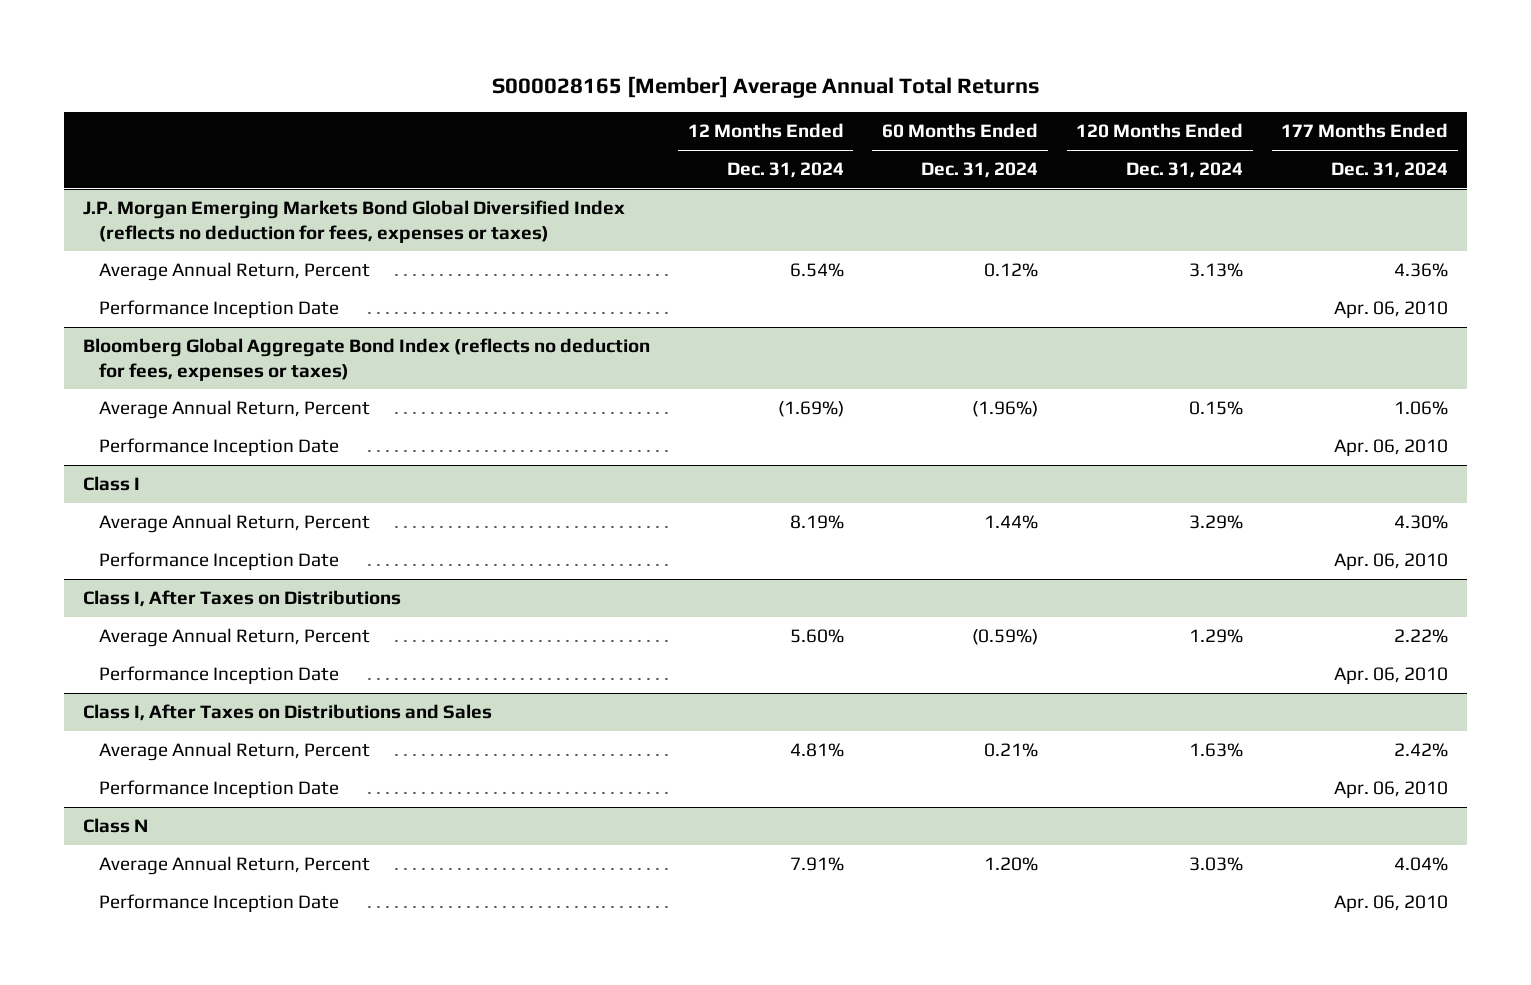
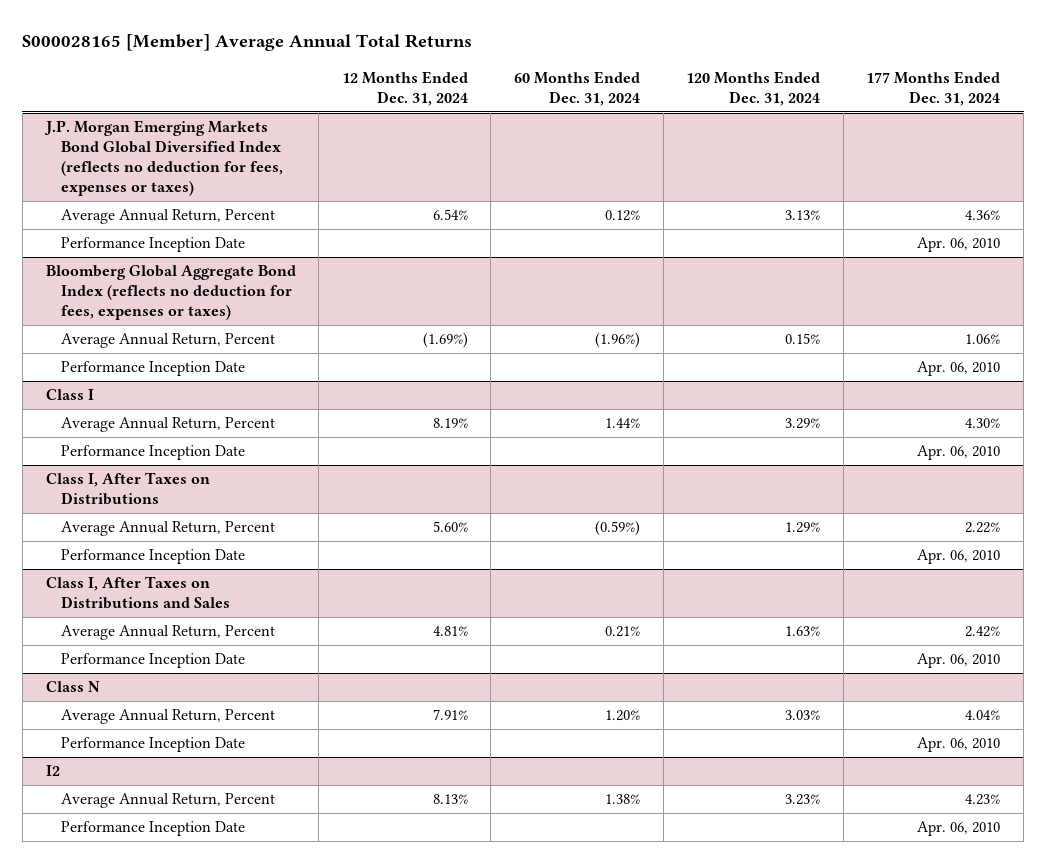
none -> [45,765,60,777] I2
none -> [60,793,275,809] Average Annual Return, Percent
none -> [60,821,245,837] Performance Inception Date

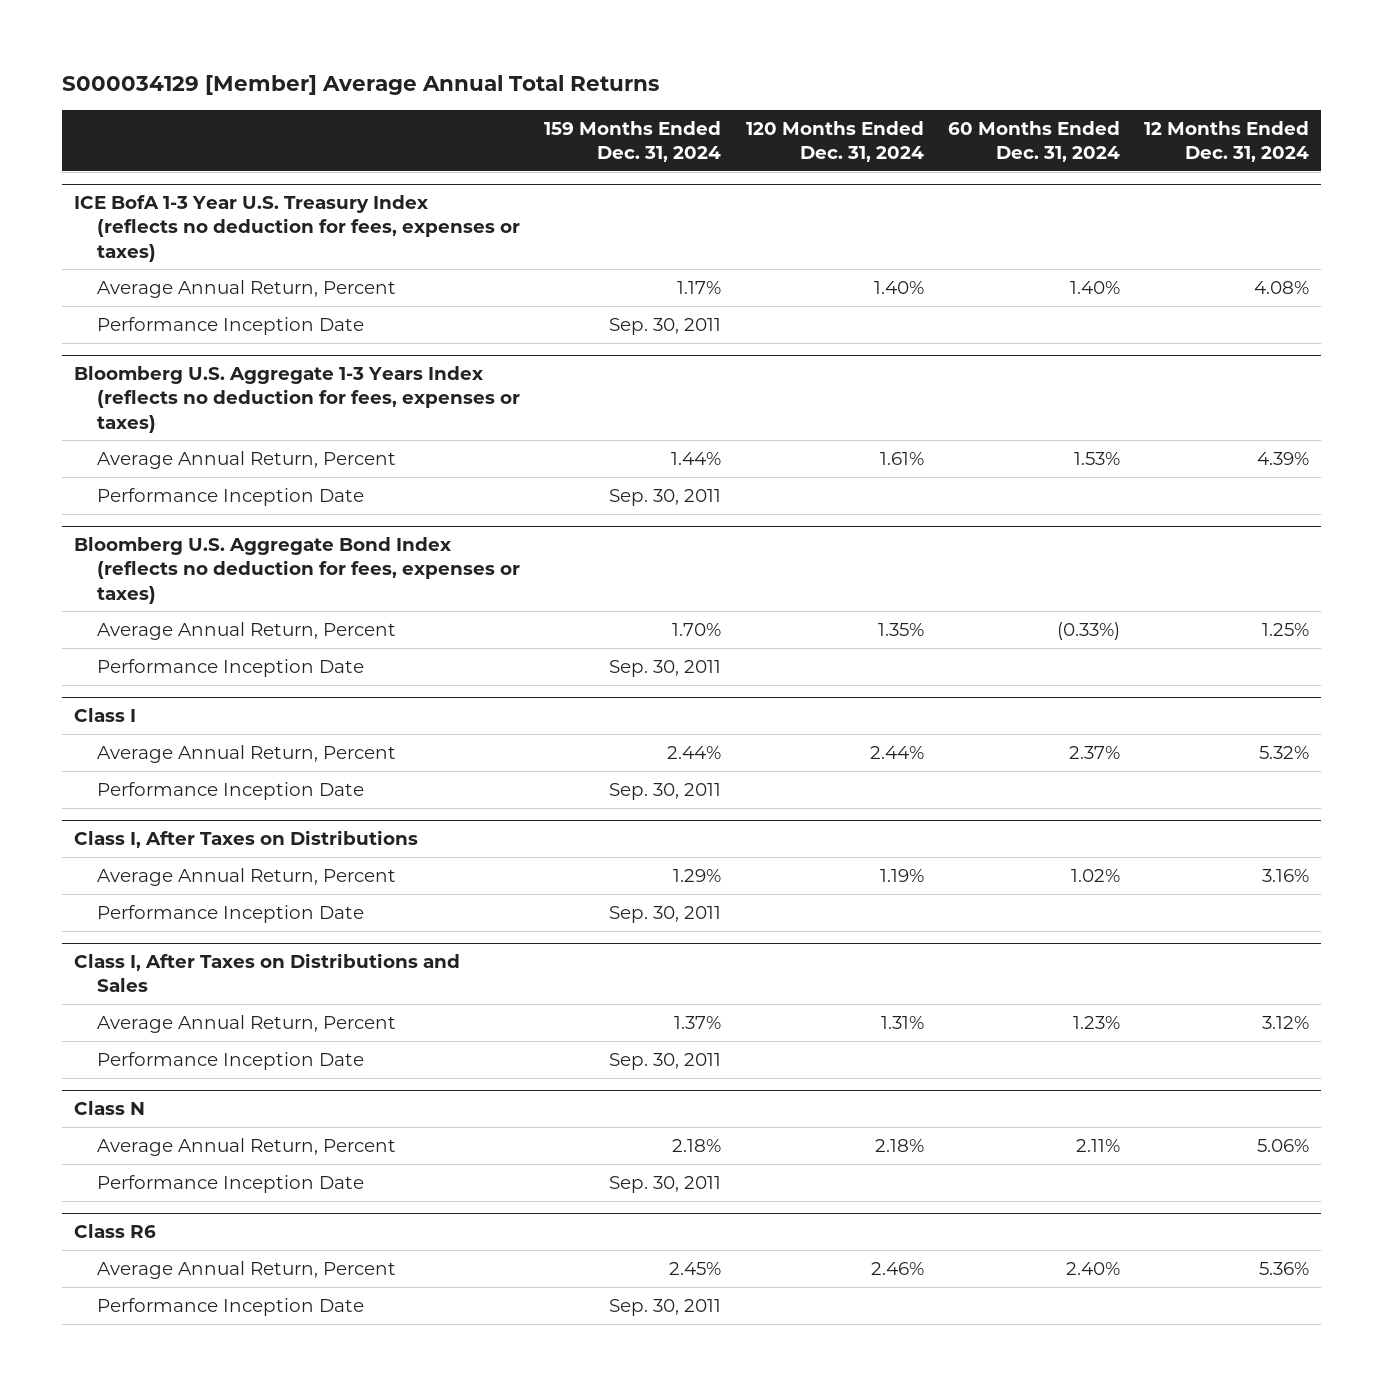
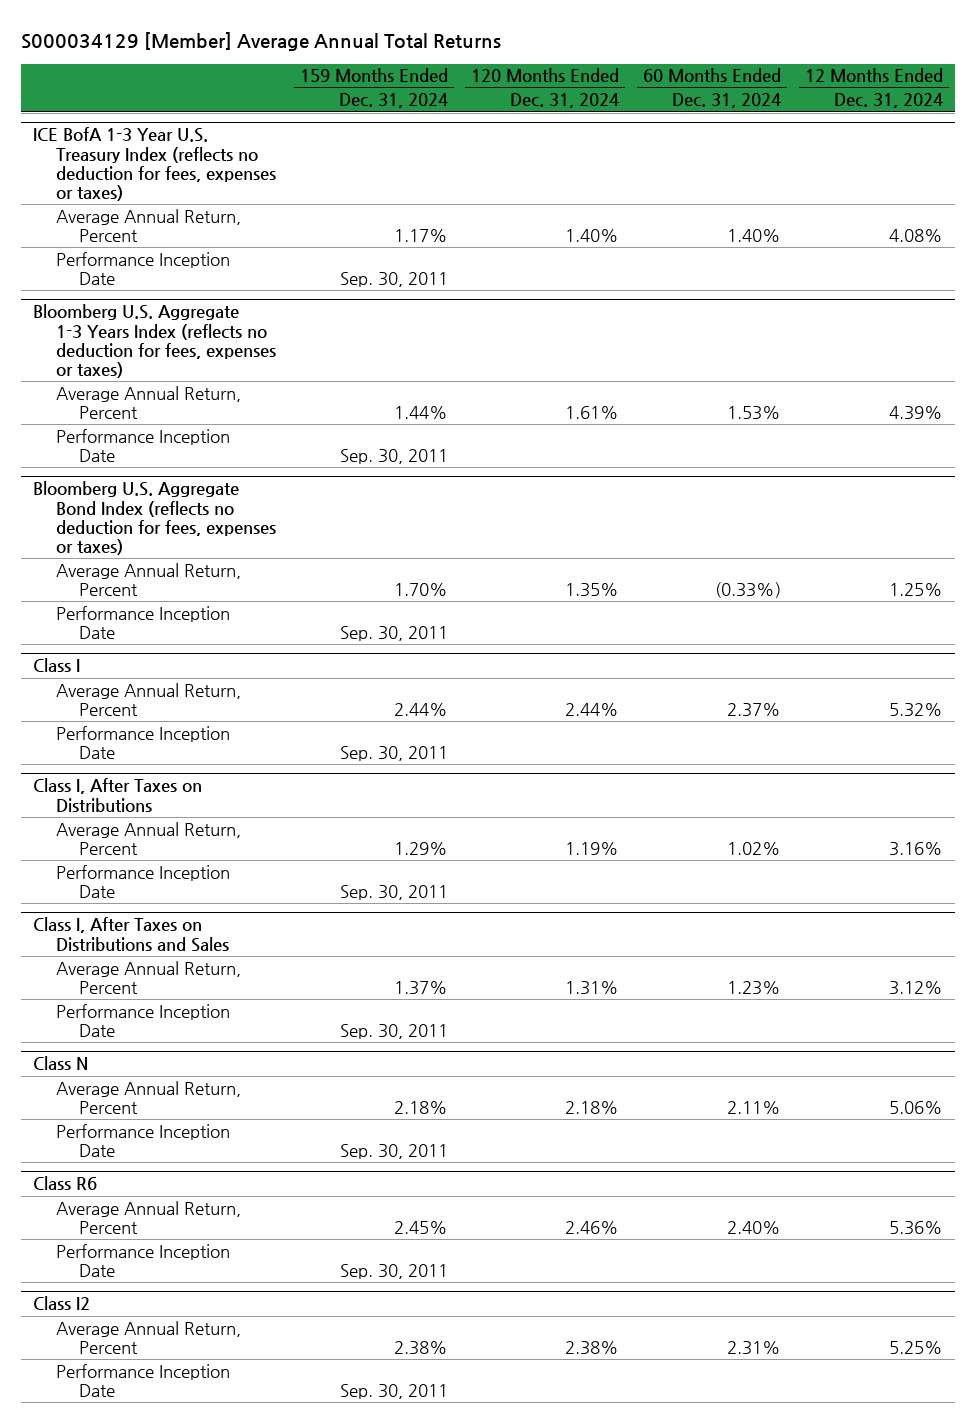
none -> [33,1296,91,1311] Class I2
none -> [55,1320,241,1355] Average Annual Return, Percent
none -> [55,1363,230,1398] Performance Inception Date

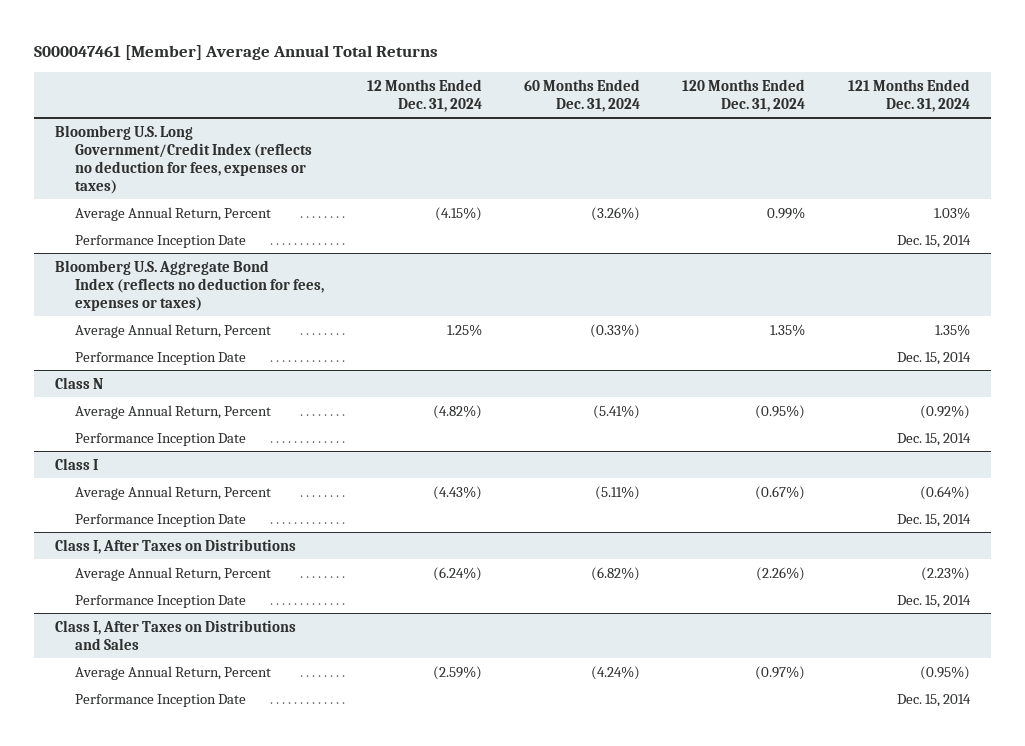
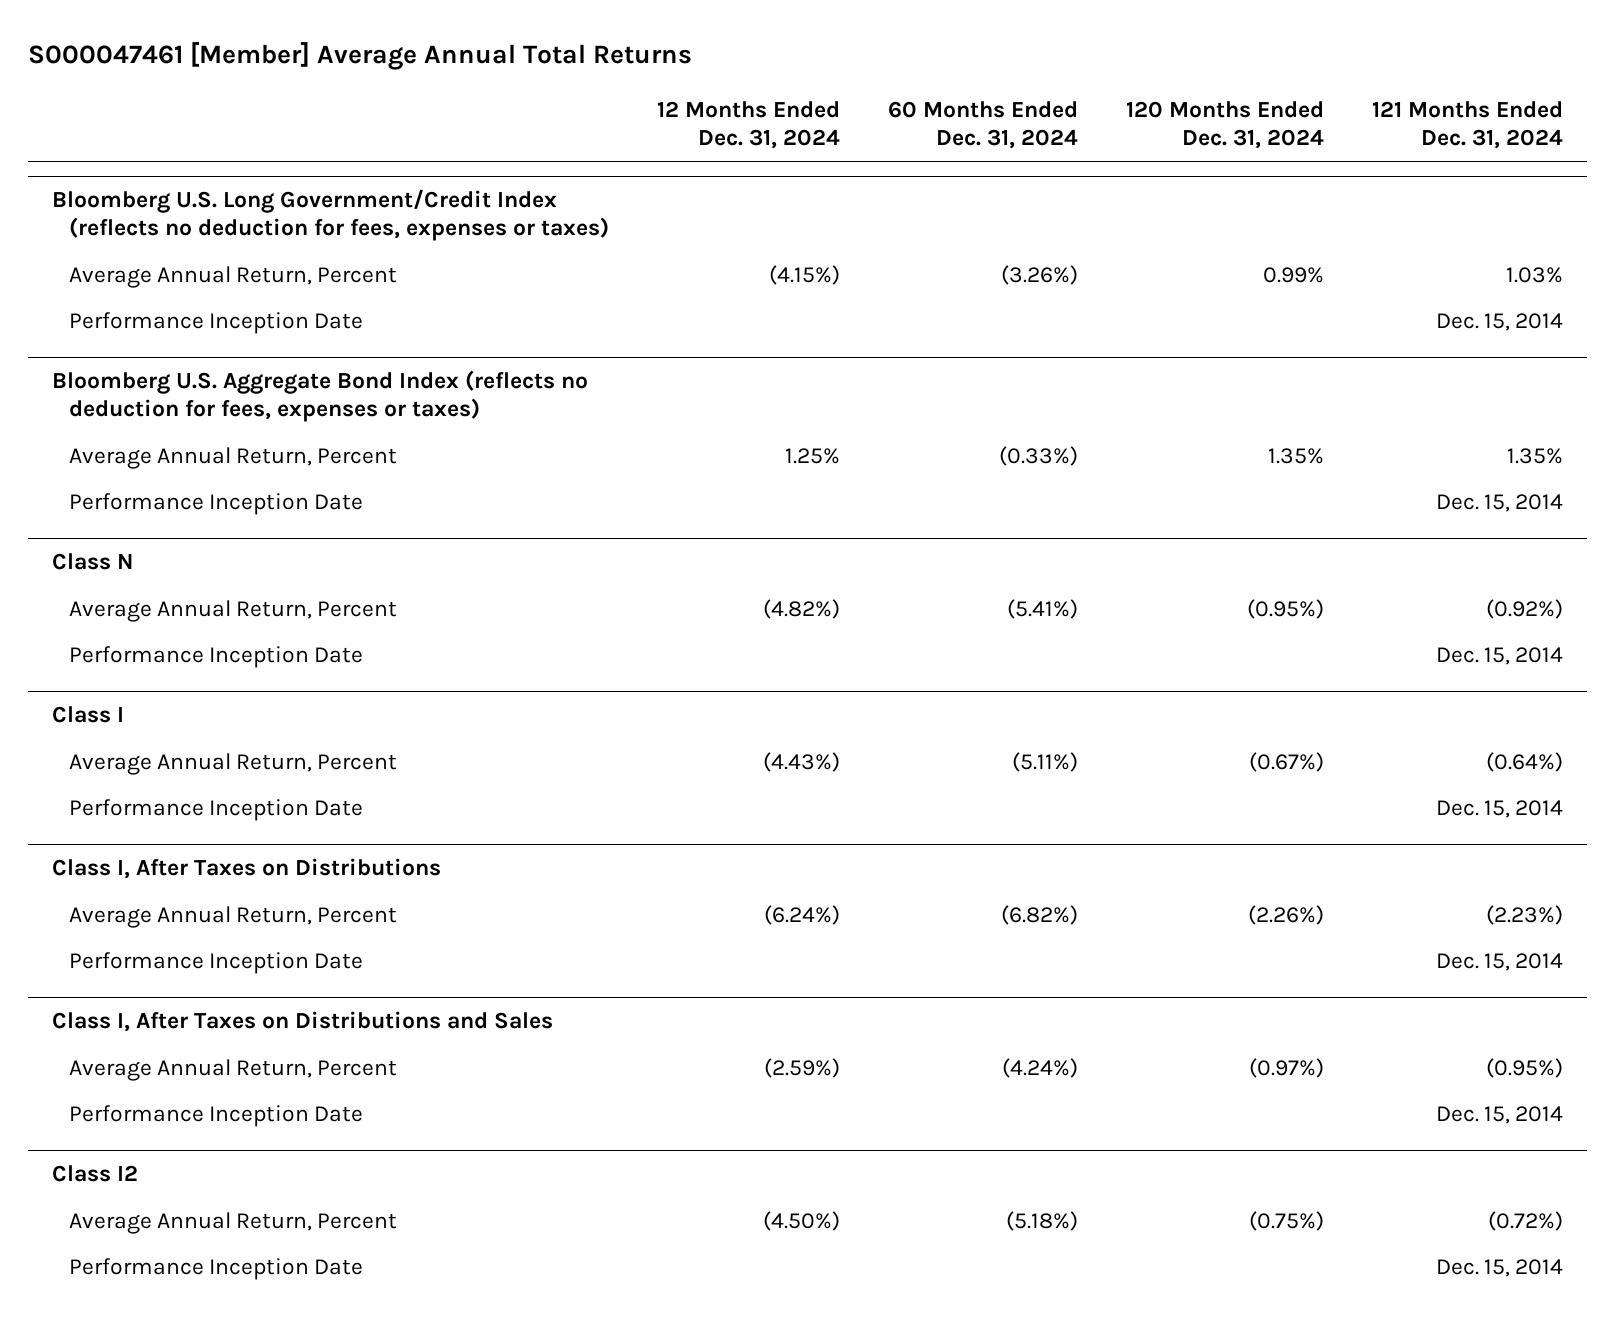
none -> [51,1164,138,1182] Class I2
none -> [68,1211,397,1234] Average Annual Return, Percent
none -> [68,1257,363,1280] Performance Inception Date

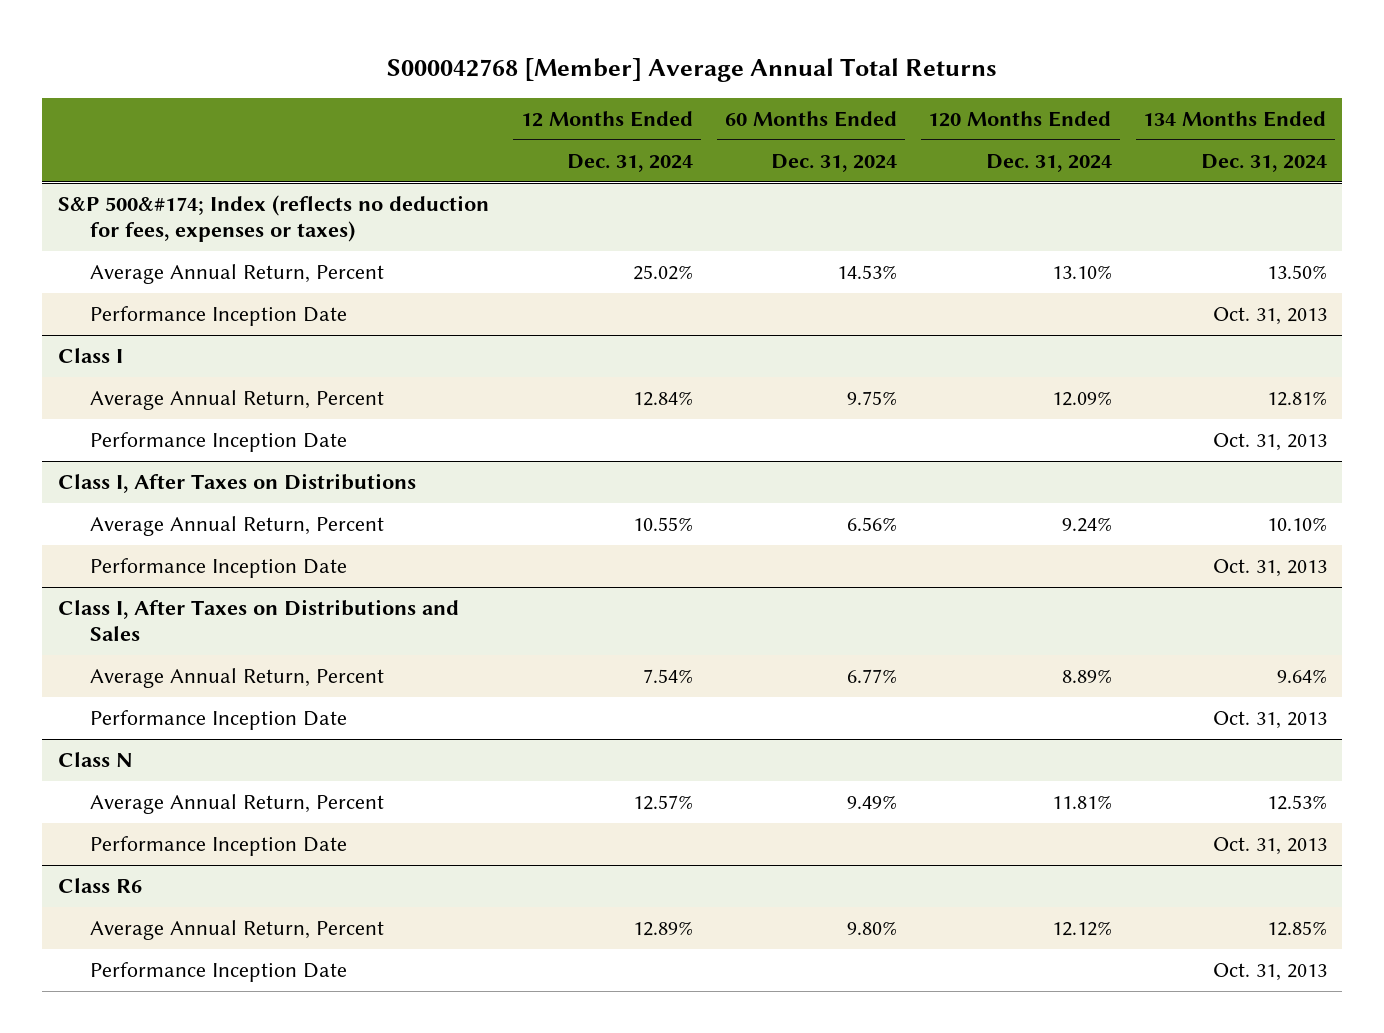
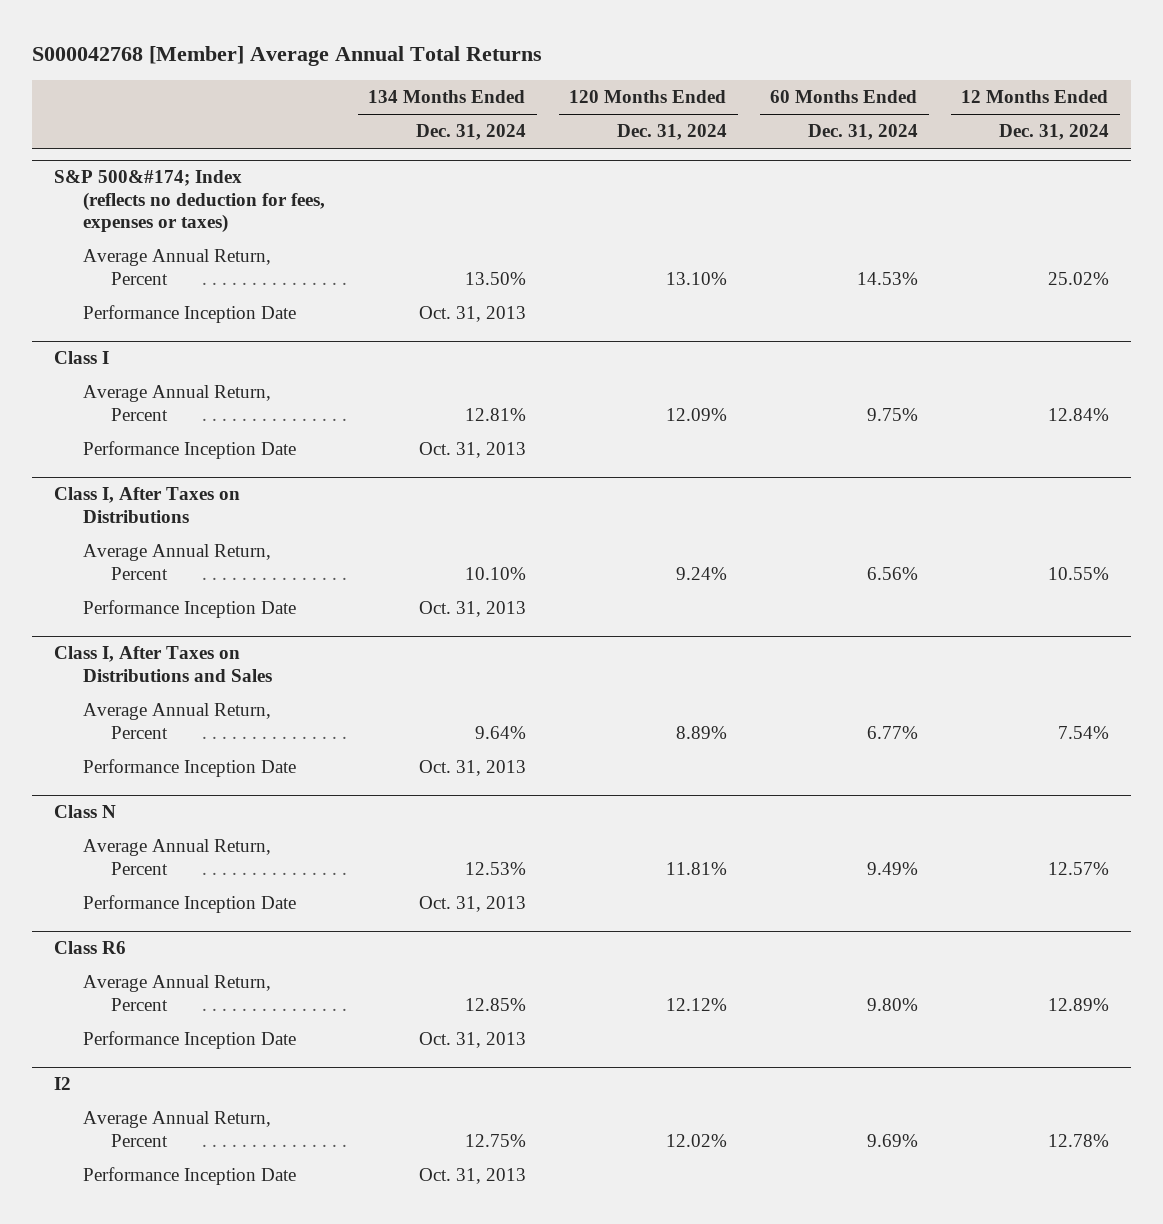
none -> [53,1077,71,1091] I2
none -> [82,1111,271,1147] Average Annual Return, Percent
none -> [82,1167,296,1186] Performance Inception Date

